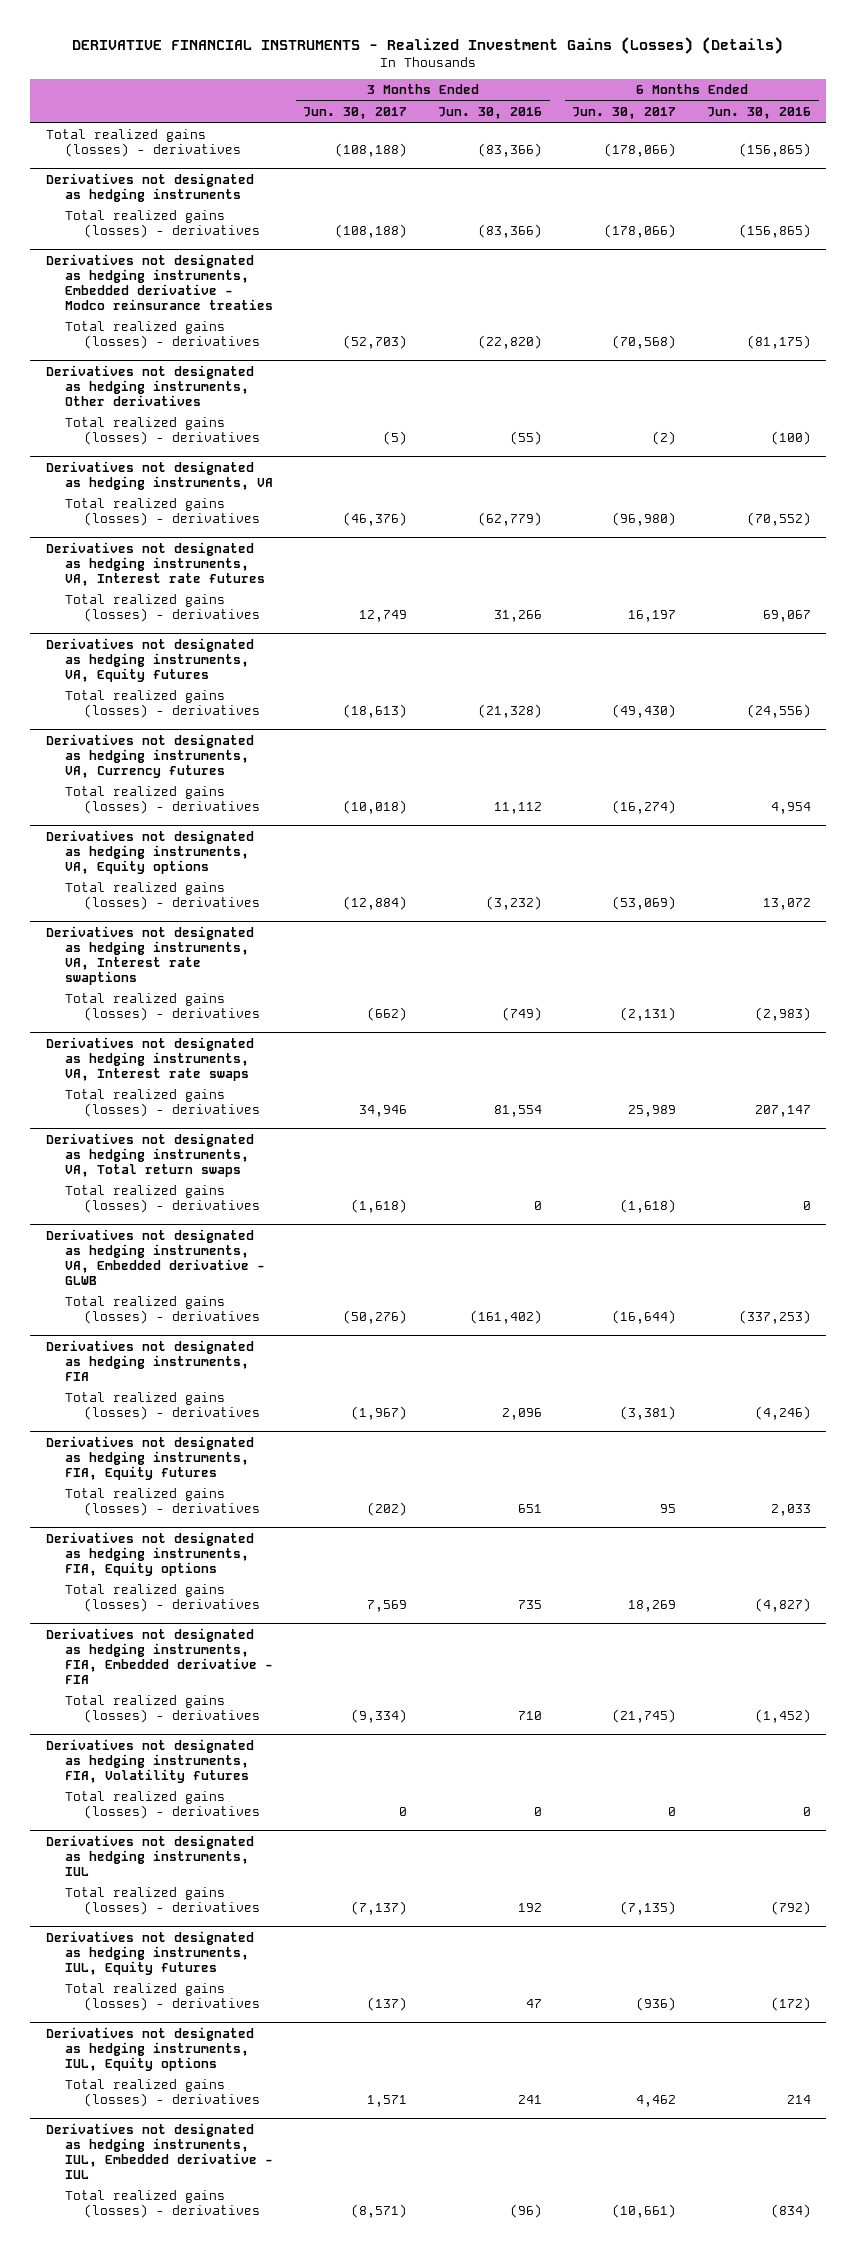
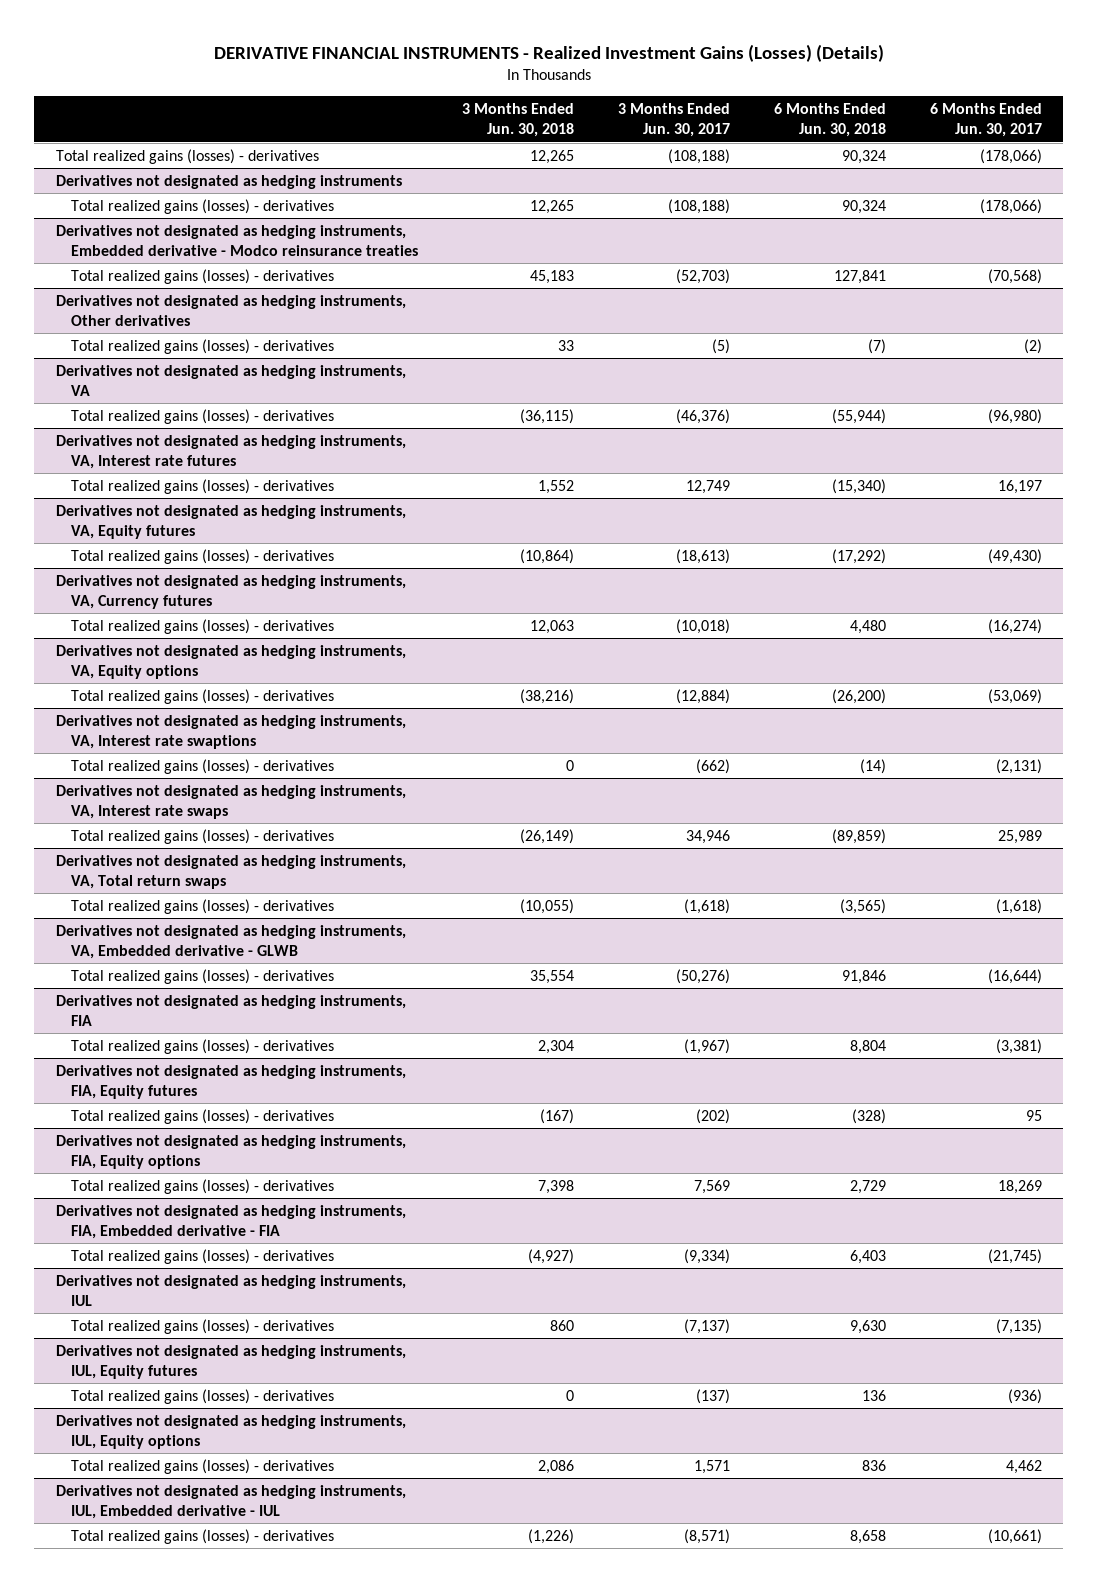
[437,107,542,120] Jun. 30, 2016 -> none
[706,107,811,120] Jun. 30, 2016 -> none
none -> [462,103,575,138] 3 Months Ended Jun. 30, 2018
none -> [773,103,886,138] 6 Months Ended Jun. 30, 2018
[45,1738,254,1783] Derivatives not designated as hedging instruments, FIA, Volatility futures -> none
[64,1791,261,1820] Total realized gains (losses) - derivatives -> none

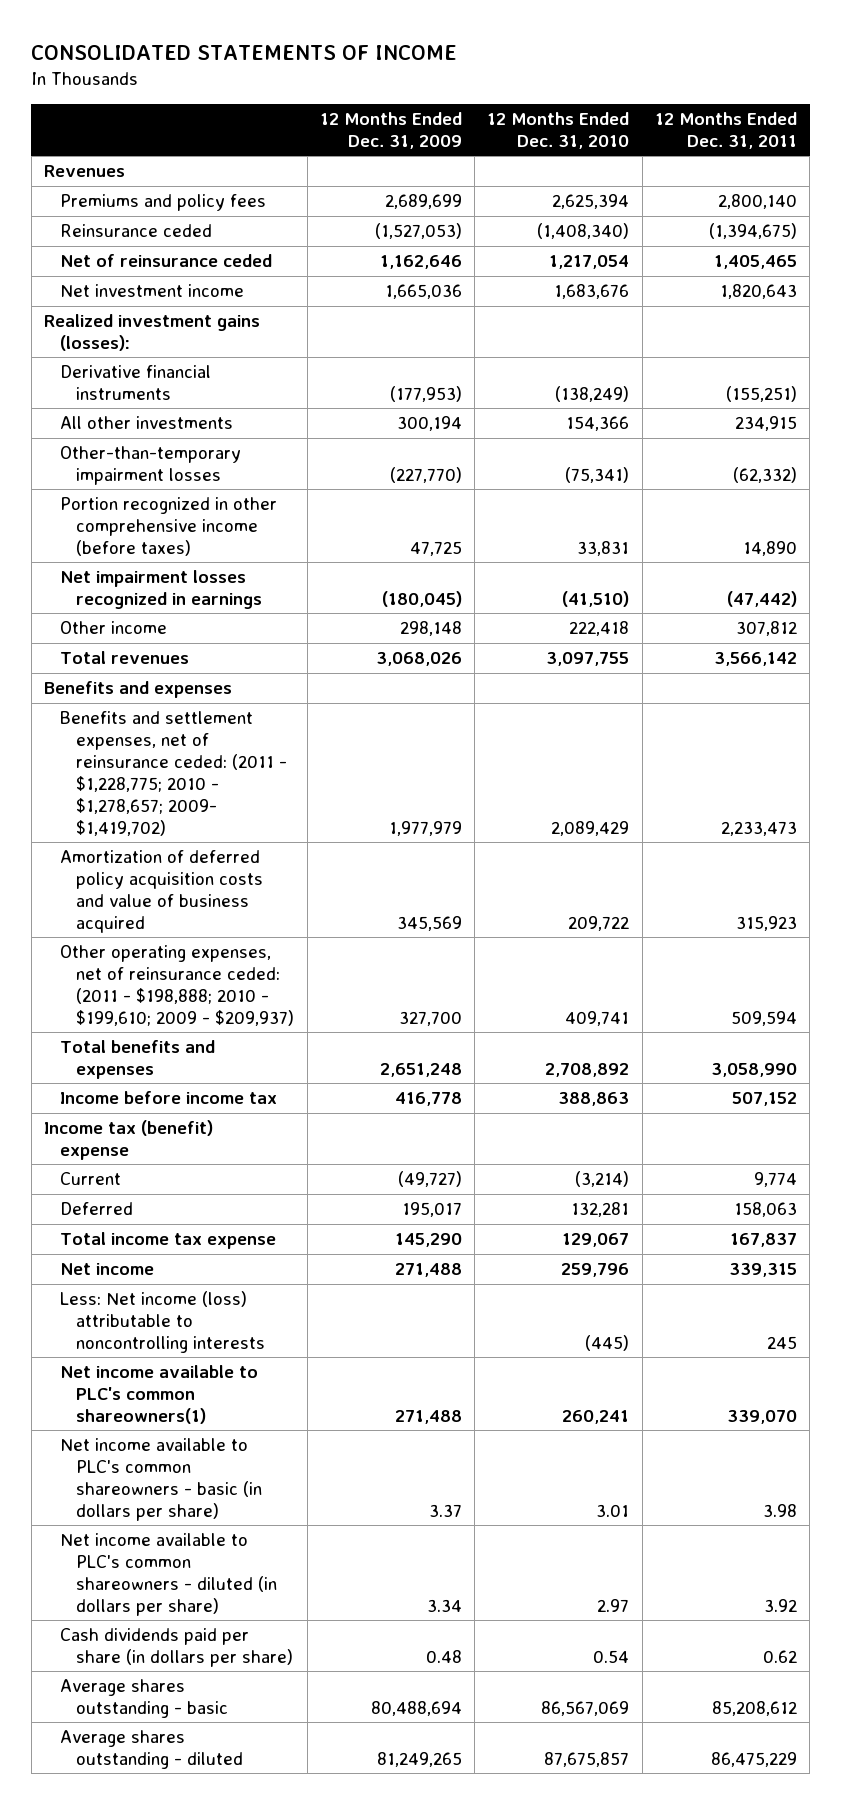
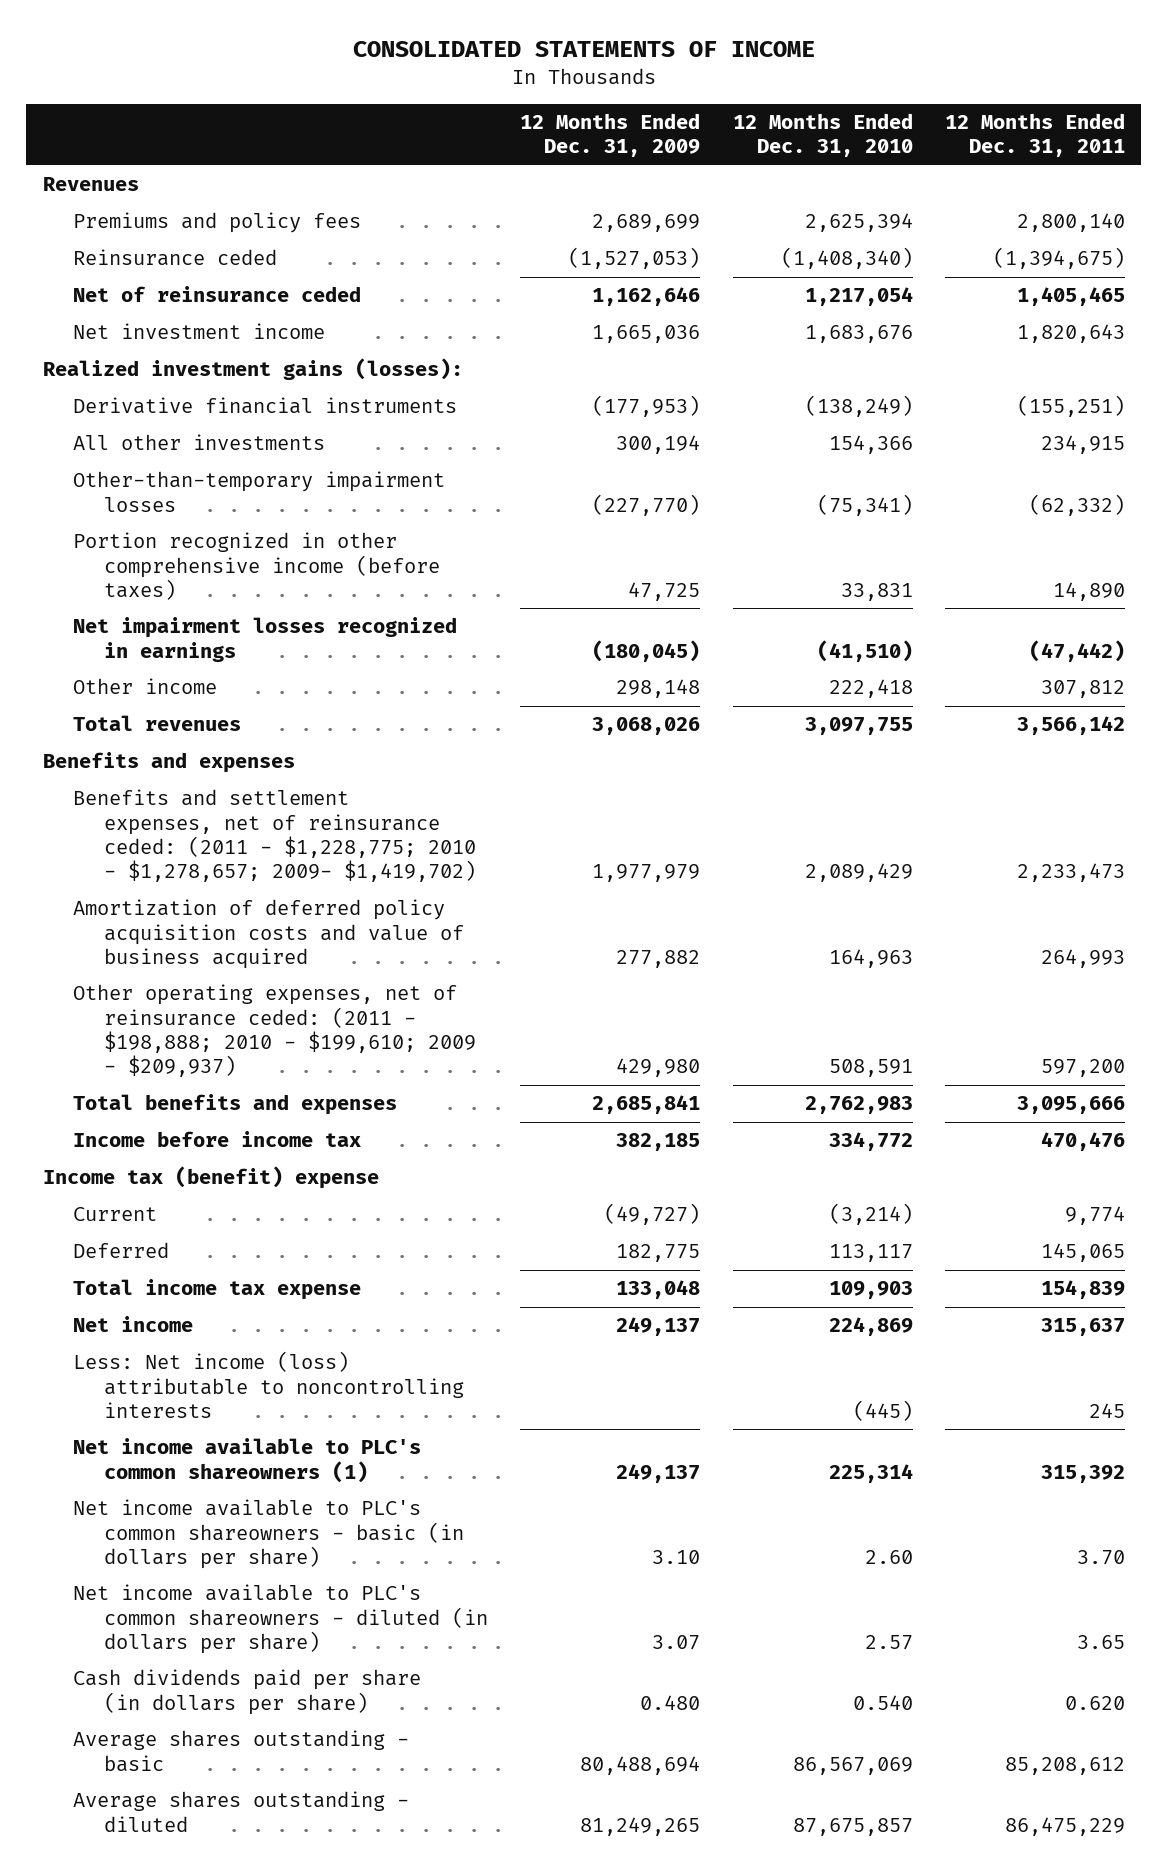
[396,915,462,931] 345,569 -> [616,949,701,968] 277,882
[568,915,630,931] 209,722 -> [828,948,913,968] 164,963
[735,915,797,931] 315,923 -> [1041,948,1126,968] 264,993
[398,1010,462,1026] 327,700 -> [616,1058,701,1078] 429,980
[565,1010,630,1026] 409,741 -> [828,1059,913,1078] 508,591
[730,1010,797,1026] 509,594 -> [1041,1059,1126,1078] 597,200
[379,1063,462,1078] 2,651,248 -> [592,1095,701,1115] 2,685,841
[545,1063,630,1078] 2,708,892 -> [804,1096,913,1115] 2,762,983
[710,1063,797,1078] 3,058,990 -> [1017,1096,1126,1115] 3,095,666
[394,1092,462,1107] 416,778 -> [616,1133,701,1152] 382,185
[558,1092,630,1107] 388,863 -> [828,1132,913,1152] 334,772
[731,1092,797,1107] 507,152 -> [1041,1132,1126,1152] 470,476
[401,1202,462,1218] 195,017 -> [616,1244,701,1263] 182,775
[571,1202,630,1218] 132,281 -> [828,1244,913,1263] 113,117
[733,1202,797,1218] 158,063 -> [1041,1243,1126,1263] 145,065
[394,1233,462,1248] 145,290 -> [616,1280,701,1300] 133,048
[562,1233,630,1248] 129,067 -> [828,1281,913,1300] 109,903
[729,1233,797,1248] 167,837 -> [1041,1280,1126,1300] 154,839
[394,1263,462,1278] 271,488 -> [616,1317,701,1337] 249,137
[561,1263,630,1278] 259,796 -> [828,1317,913,1337] 224,869
[728,1263,797,1278] 339,315 -> [1041,1318,1126,1337] 315,637
[60,1365,259,1424] Net income available to PLC's common shareowners(1) -> [73,1438,422,1483] Net income available to PLC's common shareowners (1)
[394,1409,462,1424] 271,488 -> [616,1463,701,1483] 249,137
[562,1409,630,1424] 260,241 -> [828,1463,913,1483] 225,314
[726,1409,797,1424] 339,070 -> [1041,1464,1126,1483] 315,392
[428,1503,462,1517] 3.37 -> [652,1549,701,1564] 3.10
[596,1503,630,1517] 3.01 -> [864,1549,913,1564] 2.60
[762,1503,797,1517] 3.98 -> [1077,1549,1126,1565] 3.70
[426,1598,462,1612] 3.34 -> [652,1634,701,1650] 3.07
[597,1598,630,1612] 2.97 -> [864,1634,913,1650] 2.57
[763,1598,797,1612] 3.92 -> [1077,1634,1126,1649] 3.65
[425,1650,462,1664] 0.48 -> [640,1694,701,1710] 0.480
[593,1650,630,1664] 0.54 -> [852,1694,913,1710] 0.540
[762,1650,797,1664] 0.62 -> [1065,1695,1126,1710] 0.620

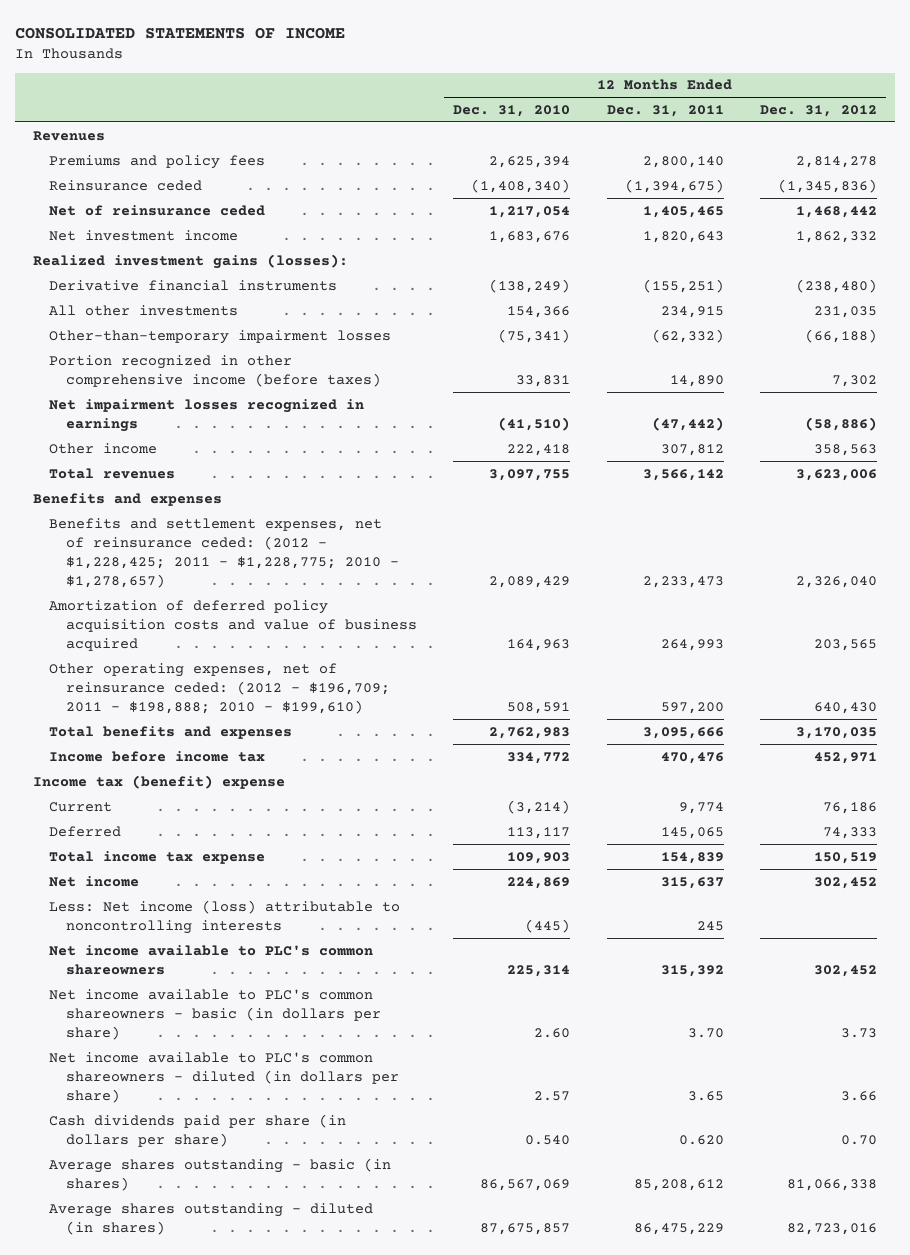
[520,112,701,158] 12 Months Ended Dec. 31, 2009 -> none
none -> [760,104,878,117] Dec. 31, 2012
[73,789,476,883] Benefits and settlement expenses, net of reinsurance ceded: (2011 - $1,228,775; 2010 - $1,278,657; 2009- $1,419,702) -> [49,517,399,588] Benefits and settlement expenses, net of reinsurance ceded: (2012 - $1,228,425; 2011 - $1,228,775; 2010 - $1,278,657)
[73,984,476,1078] Other operating expenses, net of reinsurance ceded: (2011 - $198,888; 2010 - $199,610; 2009 - $209,937) -> [49,662,390,714] Other operating expenses, net of reinsurance ceded: (2012 - $196,709; 2011 - $198,888; 2010 - $199,610)
[73,1438,422,1483] Net income available to PLC's common shareowners (1) -> [49,944,374,975] Net income available to PLC's common shareowners
[73,1730,410,1772] Average shares outstanding - basic -> [49,1157,392,1191] Average shares outstanding - basic (in shares)
[73,1791,410,1832] Average shares outstanding - diluted -> [49,1202,374,1235] Average shares outstanding - diluted (in shares)

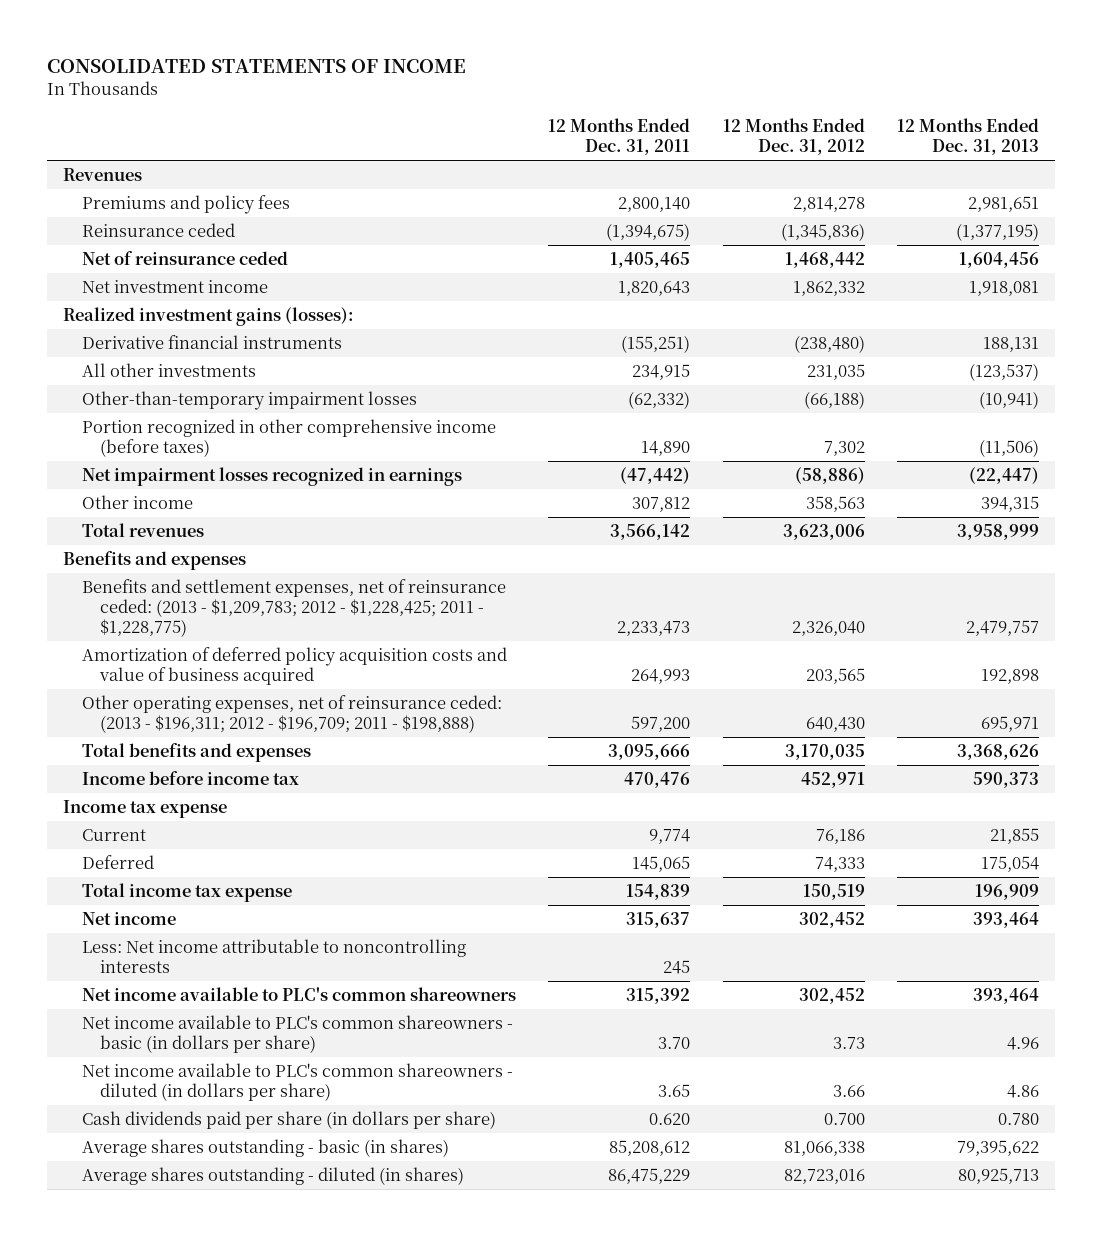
[453,104,571,117] Dec. 31, 2010 -> none
none -> [896,118,1039,156] 12 Months Ended Dec. 31, 2013
[49,517,399,588] Benefits and settlement expenses, net of reinsurance ceded: (2012 - $1,228,425; 2011 - $1,228,775; 2010 - $1,278,657) -> [81,579,506,637] Benefits and settlement expenses, net of reinsurance ceded: (2013 - $1,209,783; 2012 - $1,228,425; 2011 - $1,228,775)
[49,662,390,714] Other operating expenses, net of reinsurance ceded: (2012 - $196,709; 2011 - $198,888; 2010 - $199,610) -> [81,695,502,734] Other operating expenses, net of reinsurance ceded: (2013 - $196,311; 2012 - $196,709; 2011 - $198,888)
[33,774,286,789] Income tax (benefit) expense -> [63,800,228,819] Income tax expense
[49,899,401,934] Less: Net income (loss) attributable to noncontrolling interests -> [81,939,466,974] Less: Net income attributable to noncontrolling interests
[841,1134,878,1145] 0.70 -> [823,1113,865,1126] 0.700

